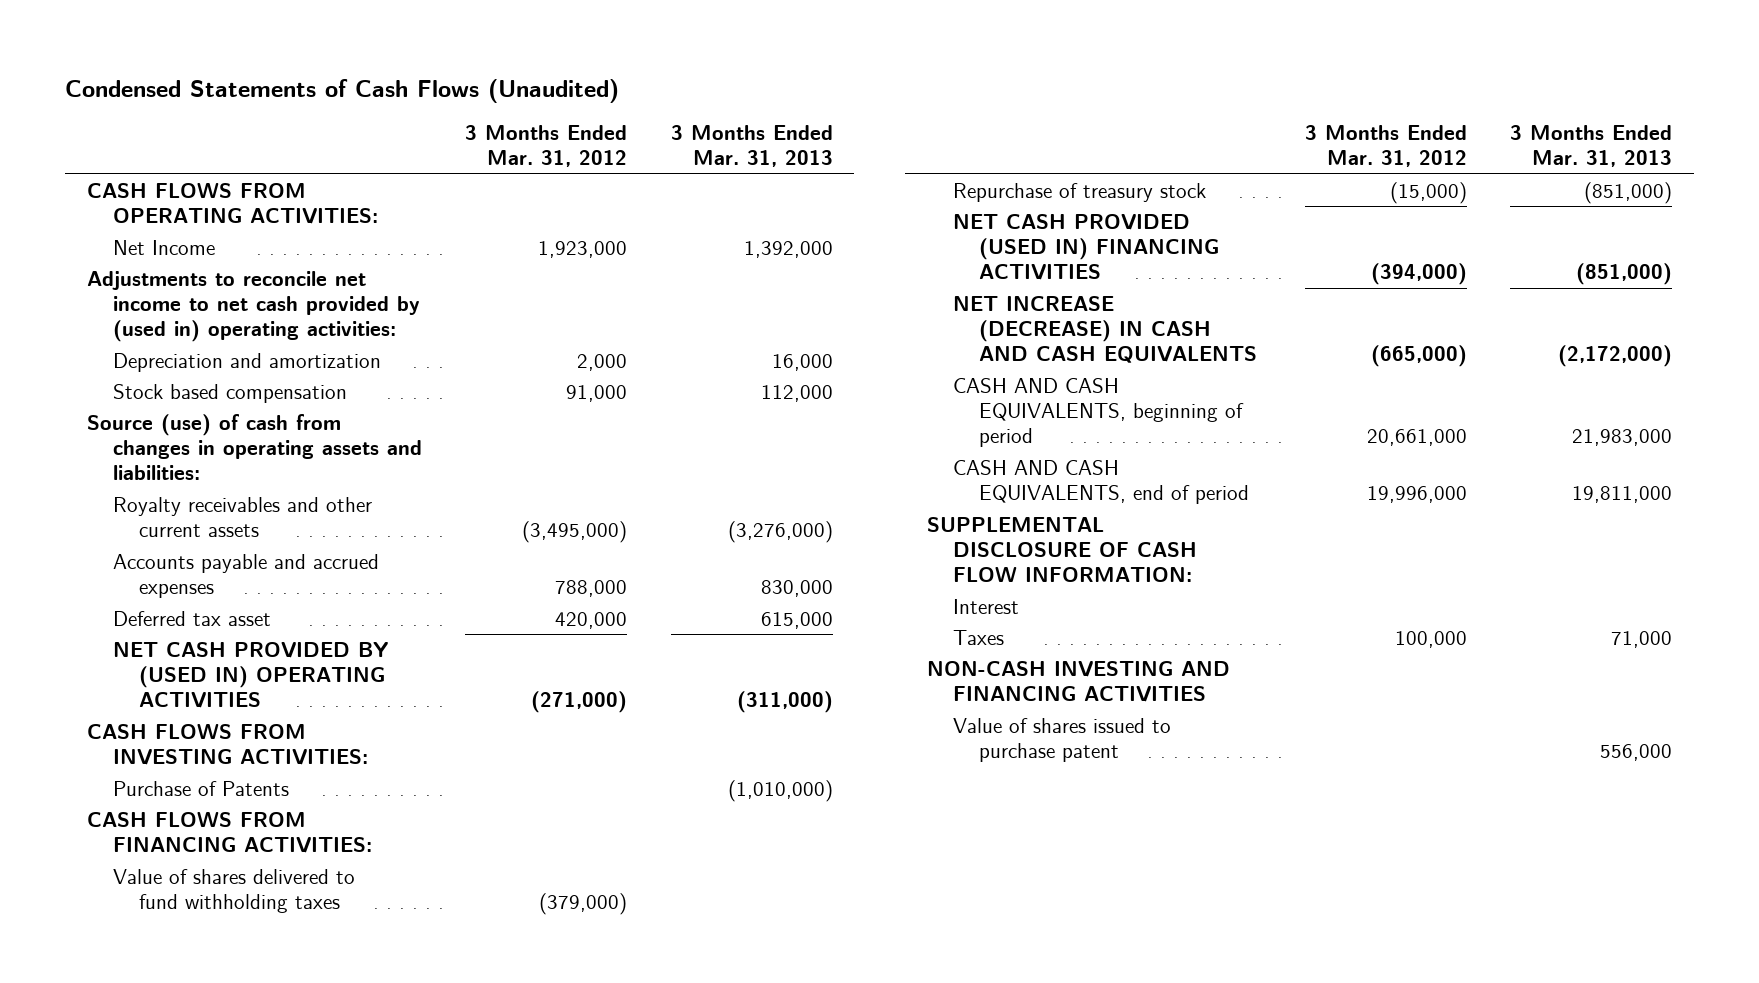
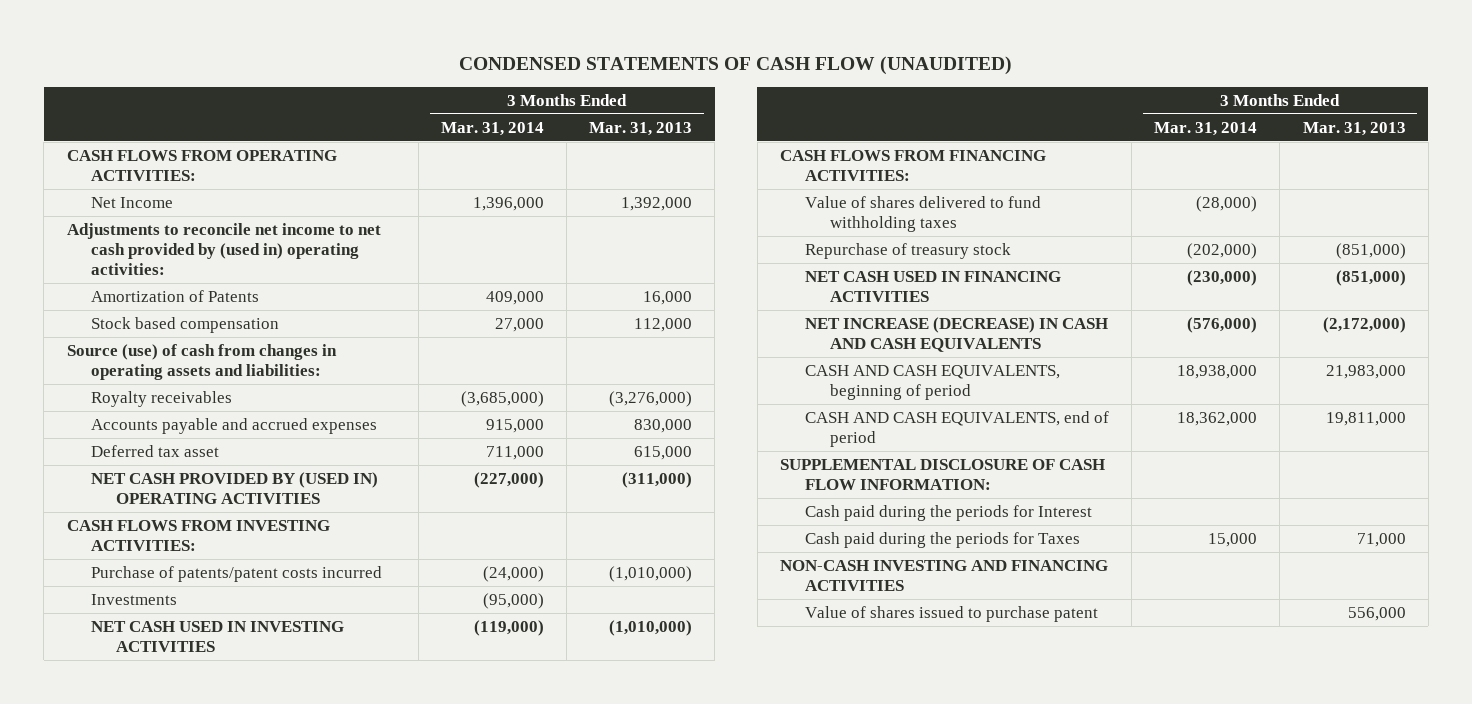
[65,78,620,103] Condensed Statements of Cash Flows (Unaudited) -> [459,56,1013,76] CONDENSED STATEMENTS OF CASH FLOW (UNAUDITED)
[465,124,628,168] 3 Months Ended Mar. 31, 2012 -> none
none -> [440,121,544,136] Mar. 31, 2014
[112,352,381,372] Depreciation and amortization -> [91,289,260,302] Amortization of Patents
[112,496,372,538] Royalty receivables and other current assets -> [91,390,233,407] Royalty receivables
[112,780,289,796] Purchase of Patents -> [91,565,383,582] Purchase of patents/patent costs incurred
none -> [91,593,178,605] Investments
none -> [91,620,345,652] NET CASH USED IN INVESTING ACTIVITIES
[952,213,1219,281] NET CASH PROVIDED (USED IN) FINANCING ACTIVITIES -> [804,270,1061,302] NET CASH USED IN FINANCING ACTIVITIES
[952,598,1019,614] Interest -> [804,504,1092,521] Cash paid during the periods for Interest
[952,629,1004,645] Taxes -> [804,531,1080,548] Cash paid during the periods for Taxes

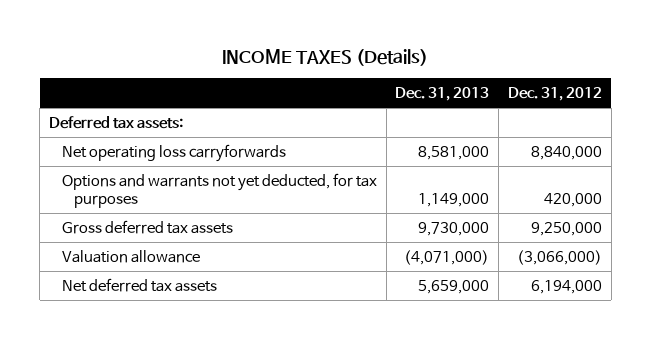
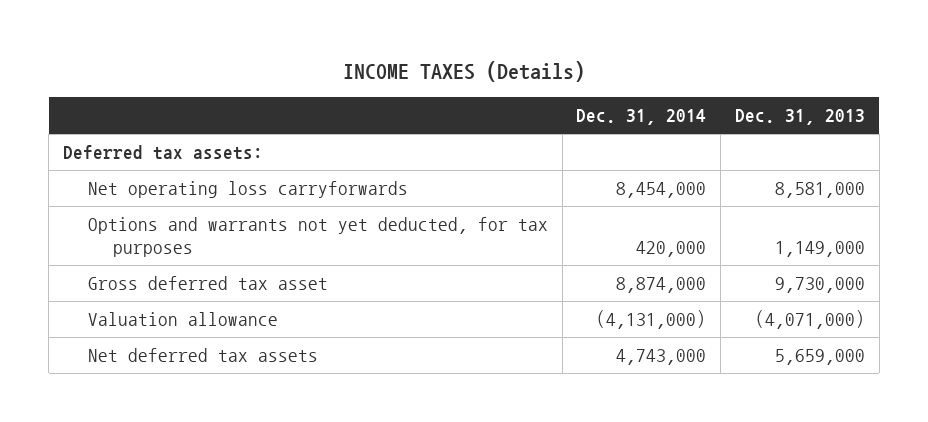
[507,87,602,102] Dec. 31, 2012 -> none
none -> [576,109,707,126] Dec. 31, 2014
[61,219,233,234] Gross deferred tax assets -> [87,275,328,290] Gross deferred tax asset

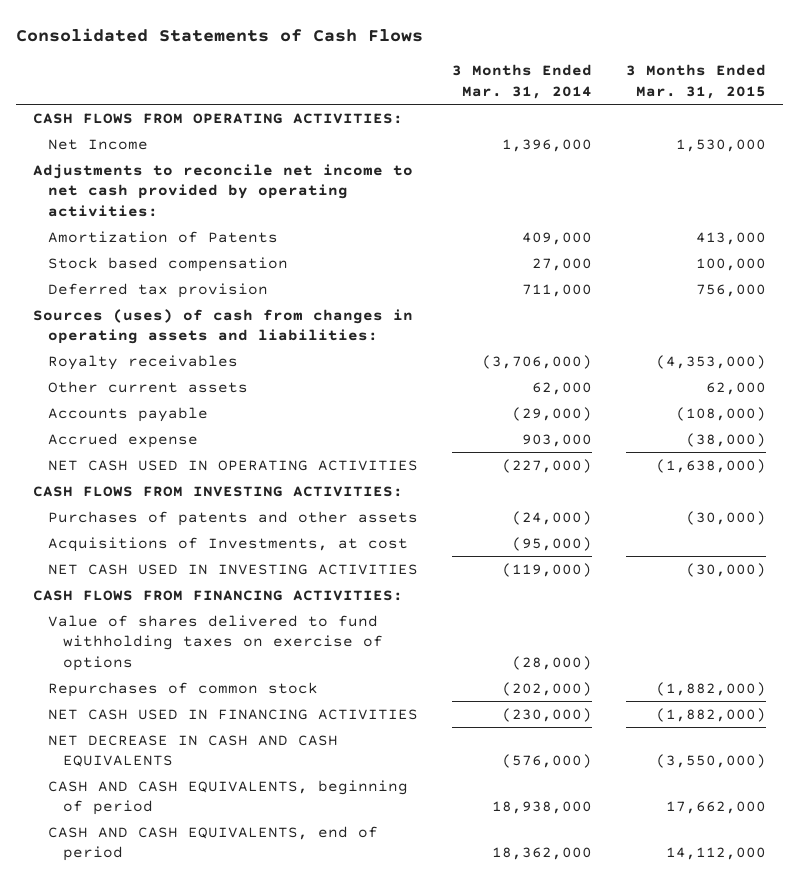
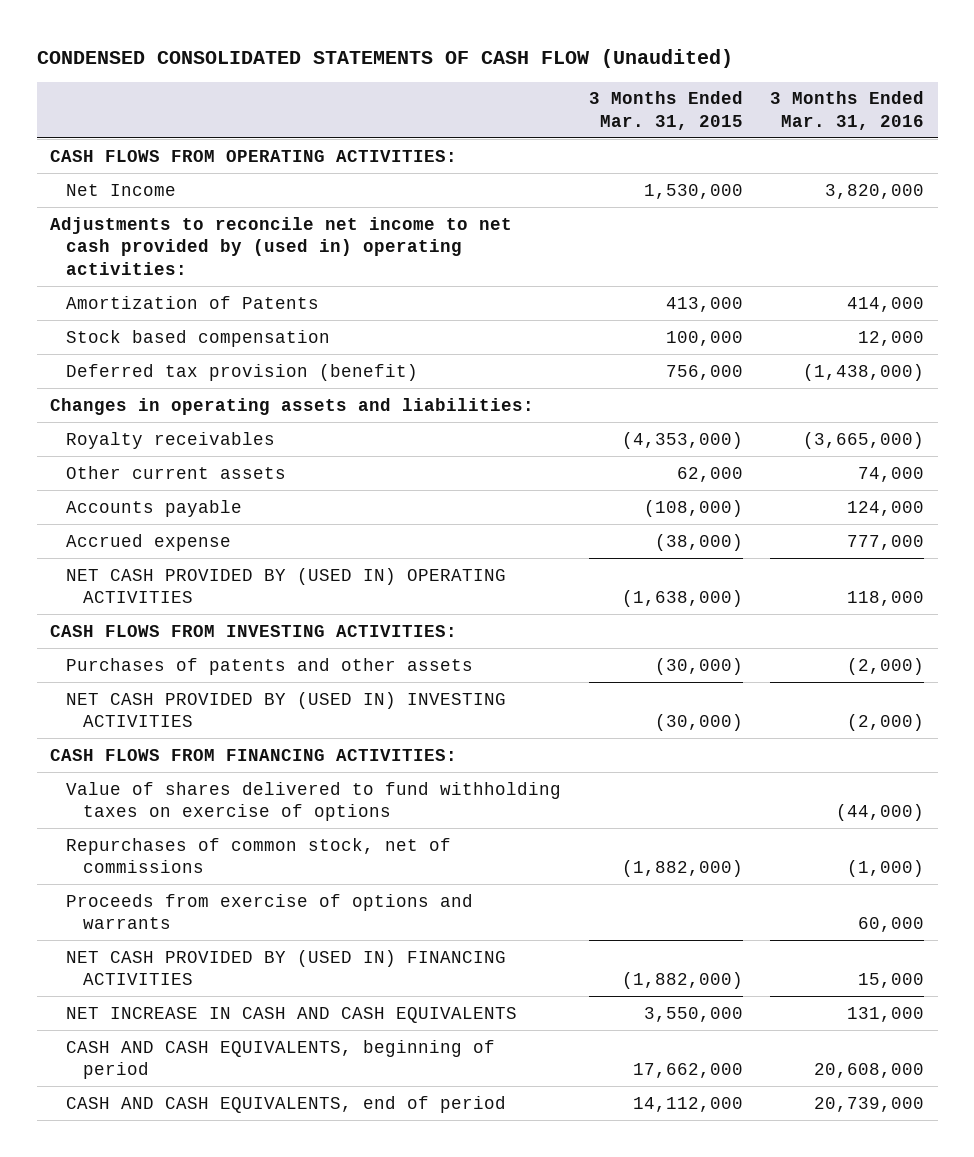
[16,28,424,43] Consolidated Statements of Cash Flows -> [36,48,733,68] CONDENSED CONSOLIDATED STATEMENTS OF CASH FLOW (Unaudited)
[452,64,593,99] 3 Months Ended Mar. 31, 2014 -> none
none -> [769,91,924,130] 3 Months Ended Mar. 31, 2016
[33,163,414,217] Adjustments to reconcile net income to net cash provided by operating activities: -> [50,216,513,275] Adjustments to reconcile net income to net cash provided by (used in) operating activities:
[48,282,269,298] Deferred tax provision -> [66,363,419,381] Deferred tax provision (benefit)
[33,308,414,345] Sources (uses) of cash from changes in operating assets and liabilities: -> [50,397,535,415] Changes in operating assets and liabilities:
[48,459,419,471] NET CASH USED IN OPERATING ACTIVITIES -> [66,567,507,604] NET CASH PROVIDED BY (USED IN) OPERATING ACTIVITIES
[48,536,409,552] Acquisitions of Investments, at cost -> none
[48,563,419,575] NET CASH USED IN INVESTING ACTIVITIES -> [66,691,507,728] NET CASH PROVIDED BY (USED IN) INVESTING ACTIVITIES
[48,681,319,697] Repurchases of common stock -> [66,837,452,874] Repurchases of common stock, net of commissions
none -> [66,893,474,930] Proceeds from exercise of options and warrants
[48,708,419,720] NET CASH USED IN FINANCING ACTIVITIES -> [66,949,507,986] NET CASH PROVIDED BY (USED IN) FINANCING ACTIVITIES
[48,734,339,768] NET DECREASE IN CASH AND CASH EQUIVALENTS -> [66,1006,518,1023] NET INCREASE IN CASH AND CASH EQUIVALENTS
[655,754,766,769] (3,550,000) -> [643,1006,743,1022] 3,550,000

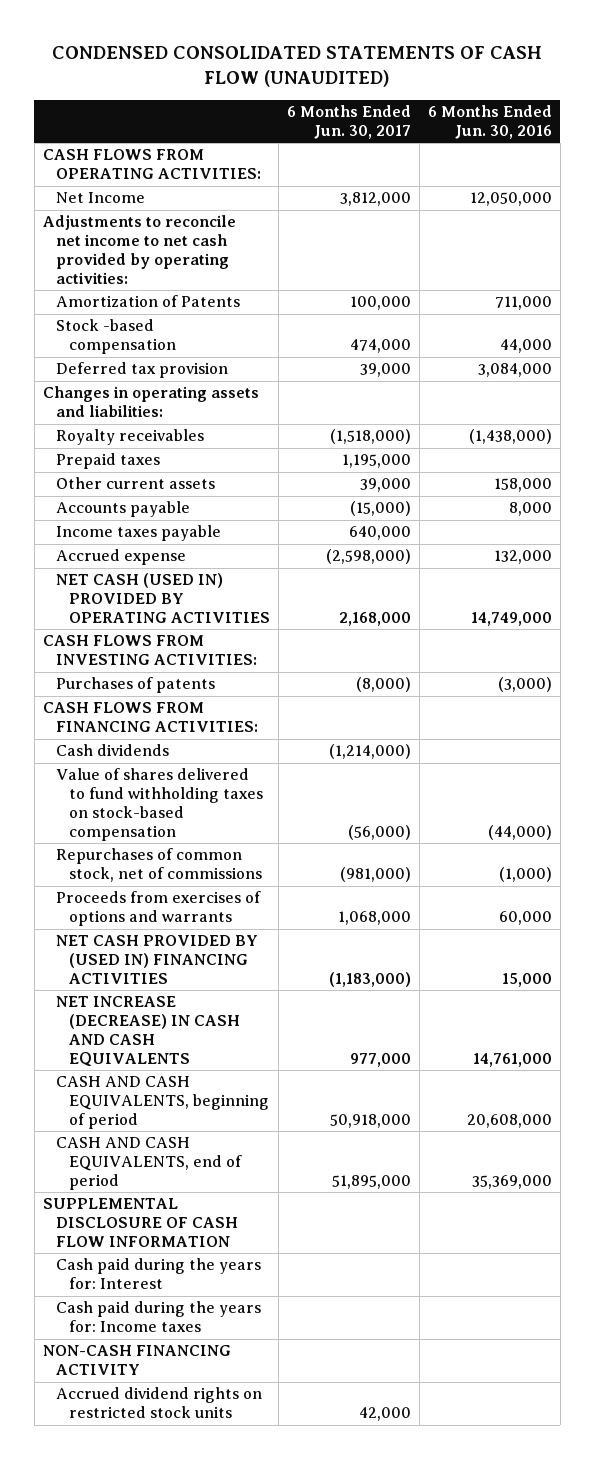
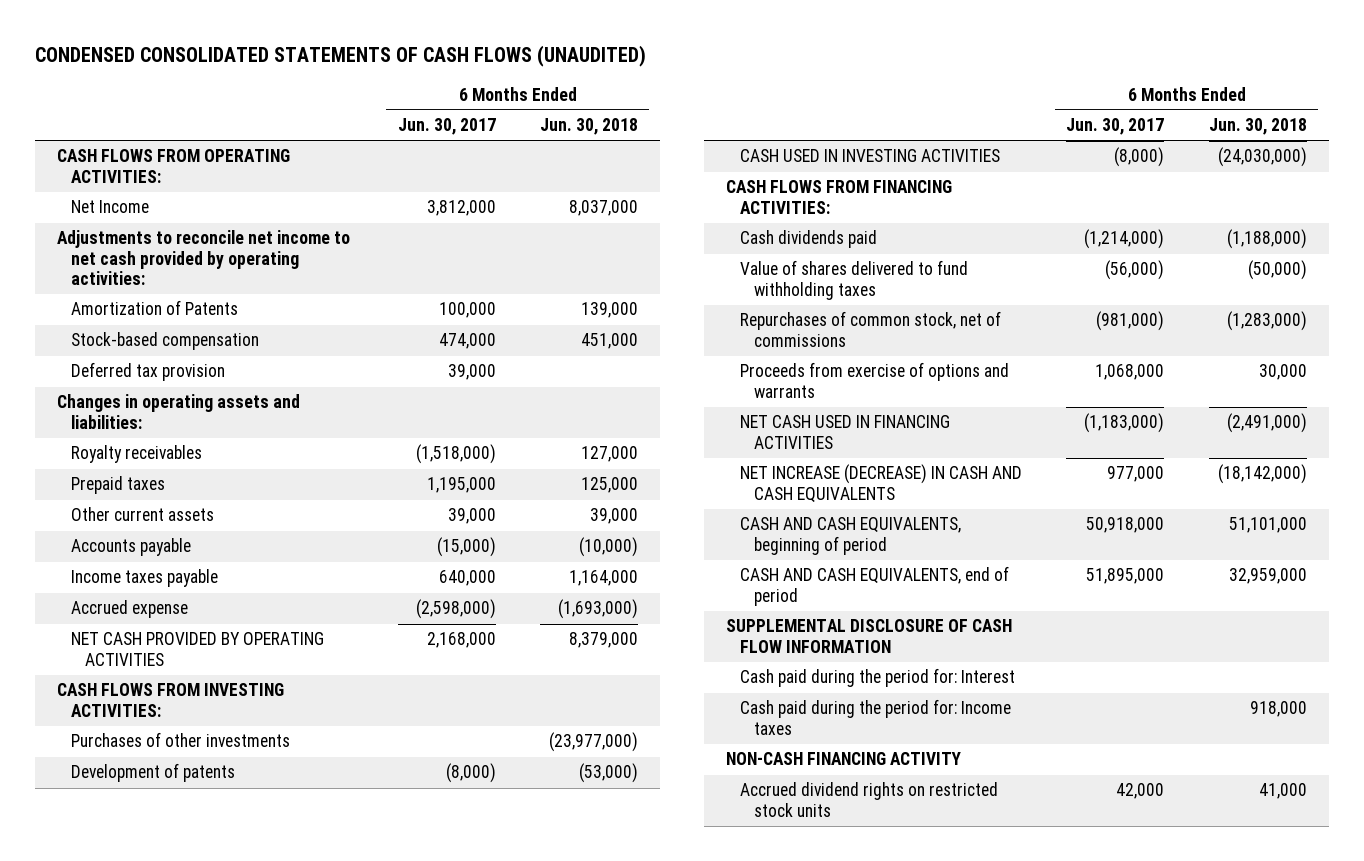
[52,46,543,87] CONDENSED CONSOLIDATED STATEMENTS OF CASH FLOW (UNAUDITED) -> [34,44,646,67] CONDENSED CONSOLIDATED STATEMENTS OF CASH FLOWS (UNAUDITED)
[427,105,552,140] 6 Months Ended Jun. 30, 2016 -> none
none -> [540,118,639,136] Jun. 30, 2018
[55,319,176,355] Stock -based compensation -> [70,332,259,351] Stock-based compensation
[55,573,270,624] NET CASH (USED IN) PROVIDED BY OPERATING ACTIVITIES -> [70,632,324,666] NET CASH PROVIDED BY OPERATING ACTIVITIES
none -> [70,732,290,748] Purchases of other investments
[55,677,215,694] Purchases of patents -> [70,763,235,783] Development of patents
none -> [739,149,1000,163] CASH USED IN INVESTING ACTIVITIES
[55,744,169,757] Cash dividends -> [739,230,877,249] Cash dividends paid
[55,768,263,841] Value of shares delivered to fund withholding taxes on stock-based compensation -> [739,260,968,300] Value of shares delivered to fund withholding taxes
[55,891,261,927] Proceeds from exercises of options and warrants -> [739,362,1009,398] Proceeds from exercise of options and warrants
[55,935,258,985] NET CASH PROVIDED BY (USED IN) FINANCING ACTIVITIES -> [739,415,950,449] NET CASH USED IN FINANCING ACTIVITIES
[55,1258,261,1290] Cash paid during the years for: Interest -> [739,668,1015,688] Cash paid during the period for: Interest
[55,1301,261,1333] Cash paid during the years for: Income taxes -> [739,699,1011,735] Cash paid during the period for: Income taxes

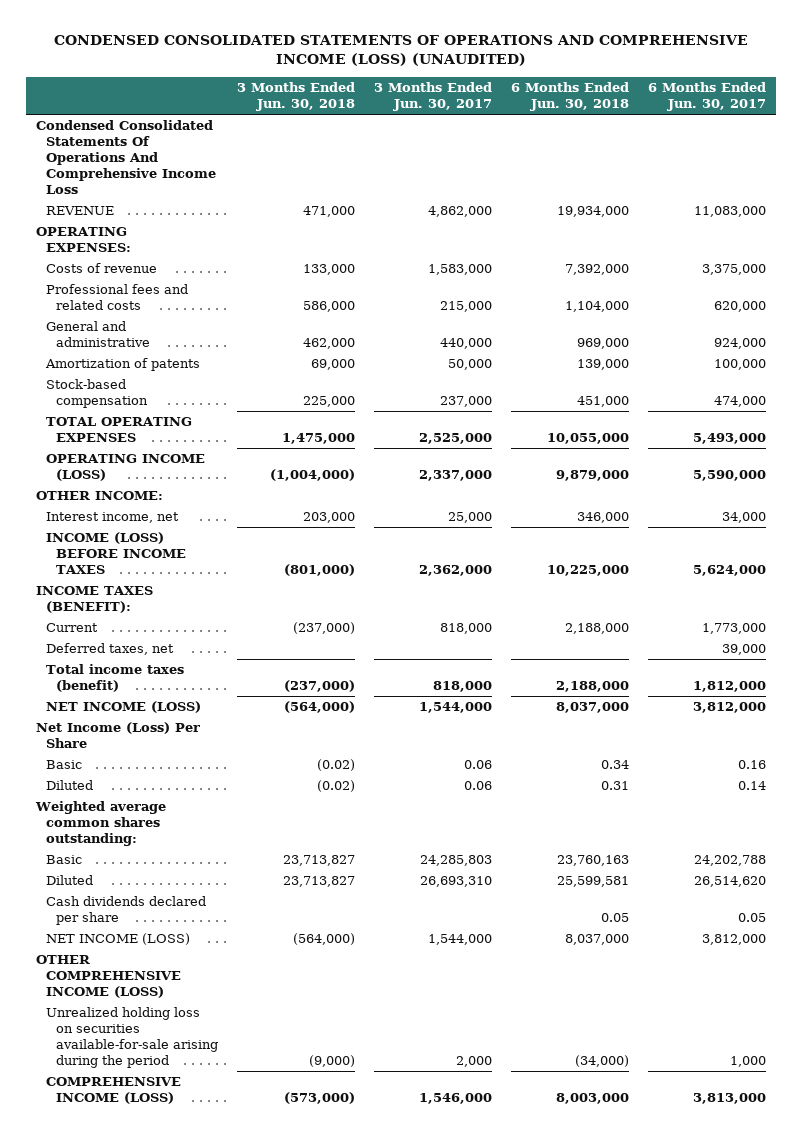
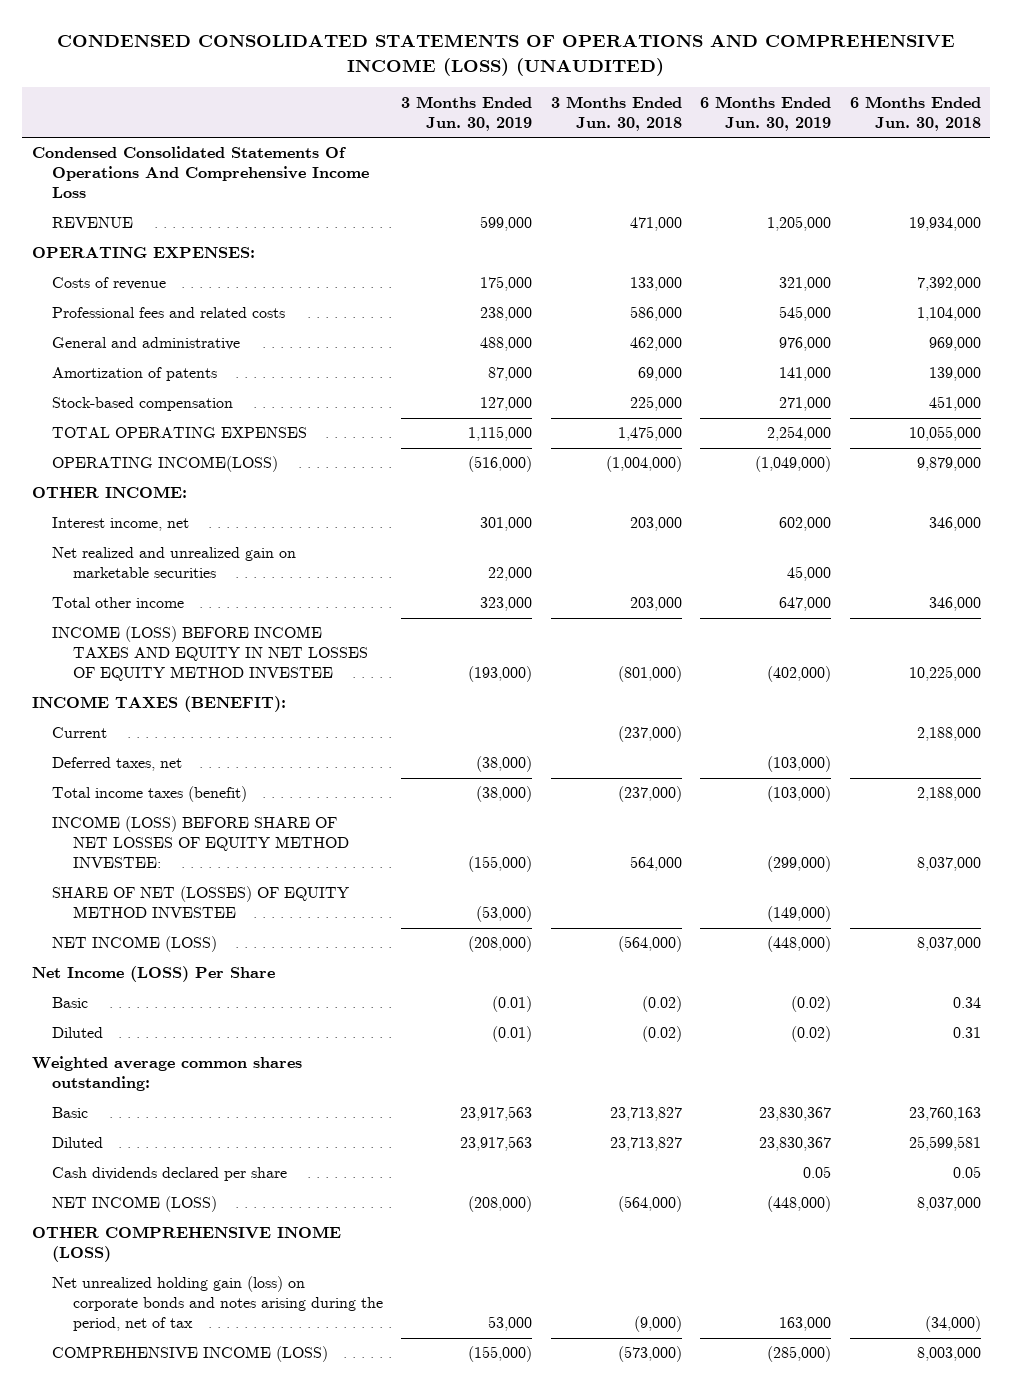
[374,81,493,111] 3 Months Ended Jun. 30, 2017 -> none
[648,81,767,111] 6 Months Ended Jun. 30, 2017 -> none
none -> [401,95,533,131] 3 Months Ended Jun. 30, 2019
none -> [700,95,832,131] 6 Months Ended Jun. 30, 2019
[45,454,205,482] OPERATING INCOME (LOSS) -> [52,456,279,473] OPERATING INCOME(LOSS)
none -> [52,547,297,579] Net realized and unrealized gain on marketable securities
none -> [52,597,185,609] Total other income
[45,532,186,575] INCOME (LOSS) BEFORE INCOME TAXES -> [52,626,368,682] INCOME (LOSS) BEFORE INCOME TAXES AND EQUITY IN NET LOSSES OF EQUITY METHOD INVESTEE
none -> [52,816,349,869] INCOME (LOSS) BEFORE SHARE OF NET LOSSES OF EQUITY METHOD INVESTEE:
none -> [52,886,350,919] SHARE OF NET (LOSSES) OF EQUITY METHOD INVESTEE
[35,722,200,749] Net Income (Loss) Per Share -> [31,966,275,983] Net Income (LOSS) Per Share
[35,955,181,999] OTHER COMPREHENSIVE INCOME (LOSS) -> [31,1226,341,1263] OTHER COMPREHENSIVE INOME (LOSS)
[45,1007,218,1068] Unrealized holding loss on securities available-for-sale arising during the period -> [52,1276,383,1332] Net unrealized holding gain (loss) on corporate bonds and notes arising during the period, net of tax

